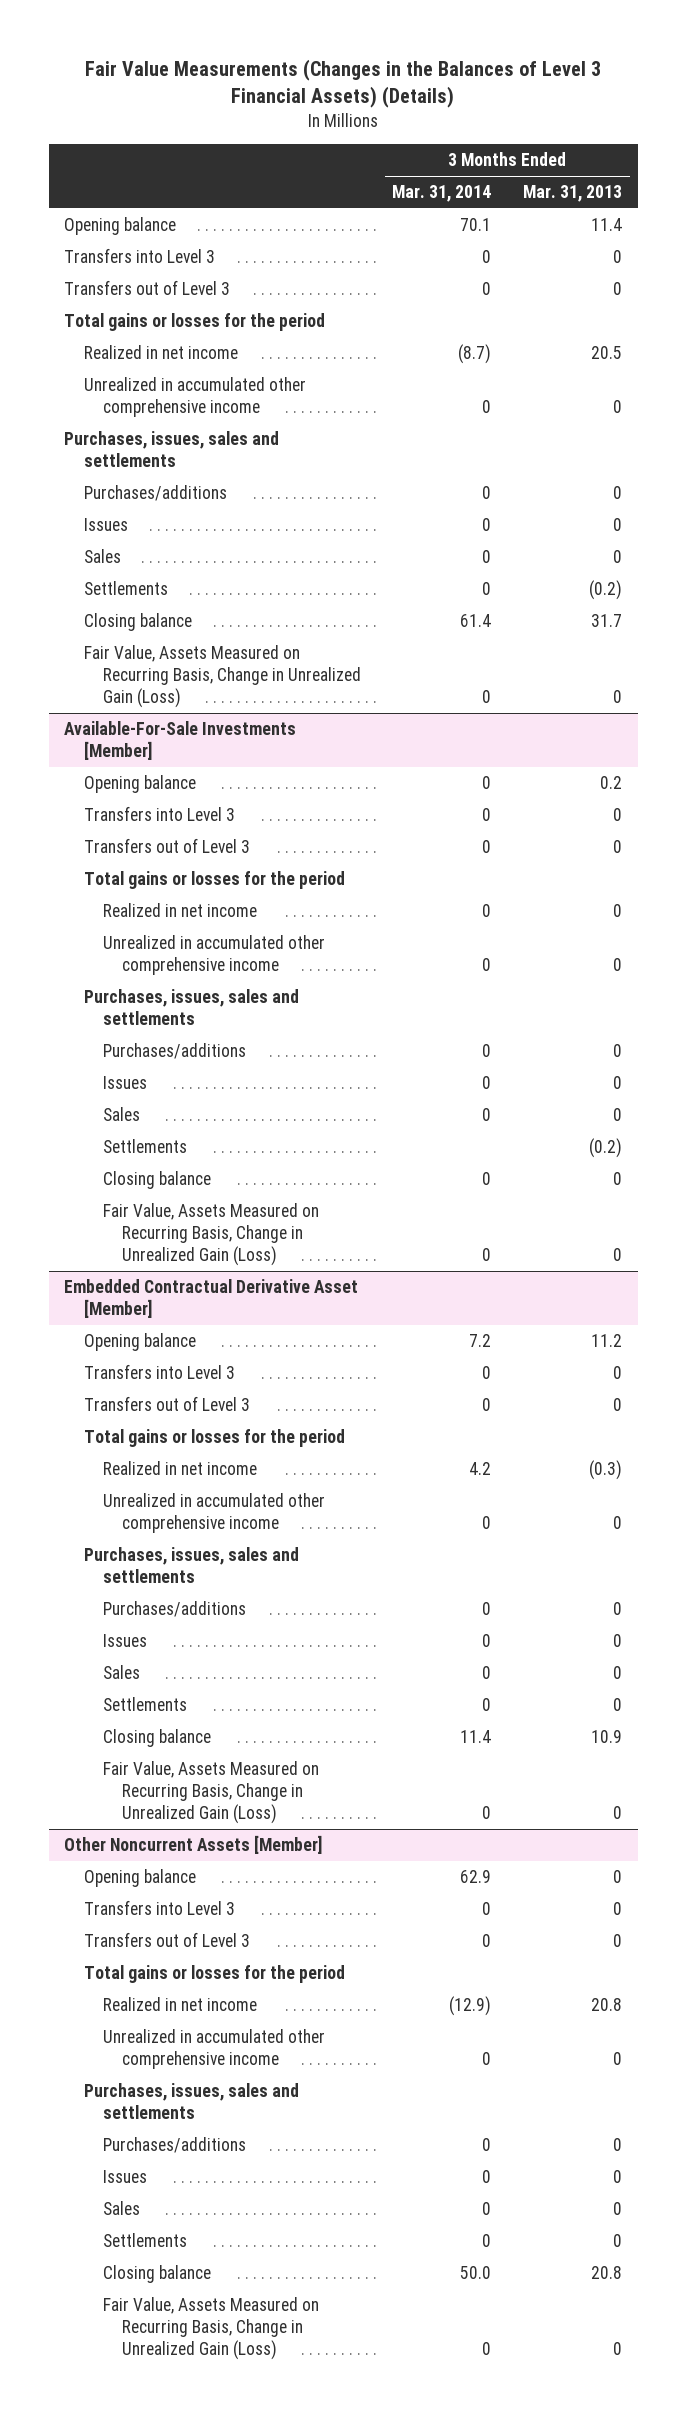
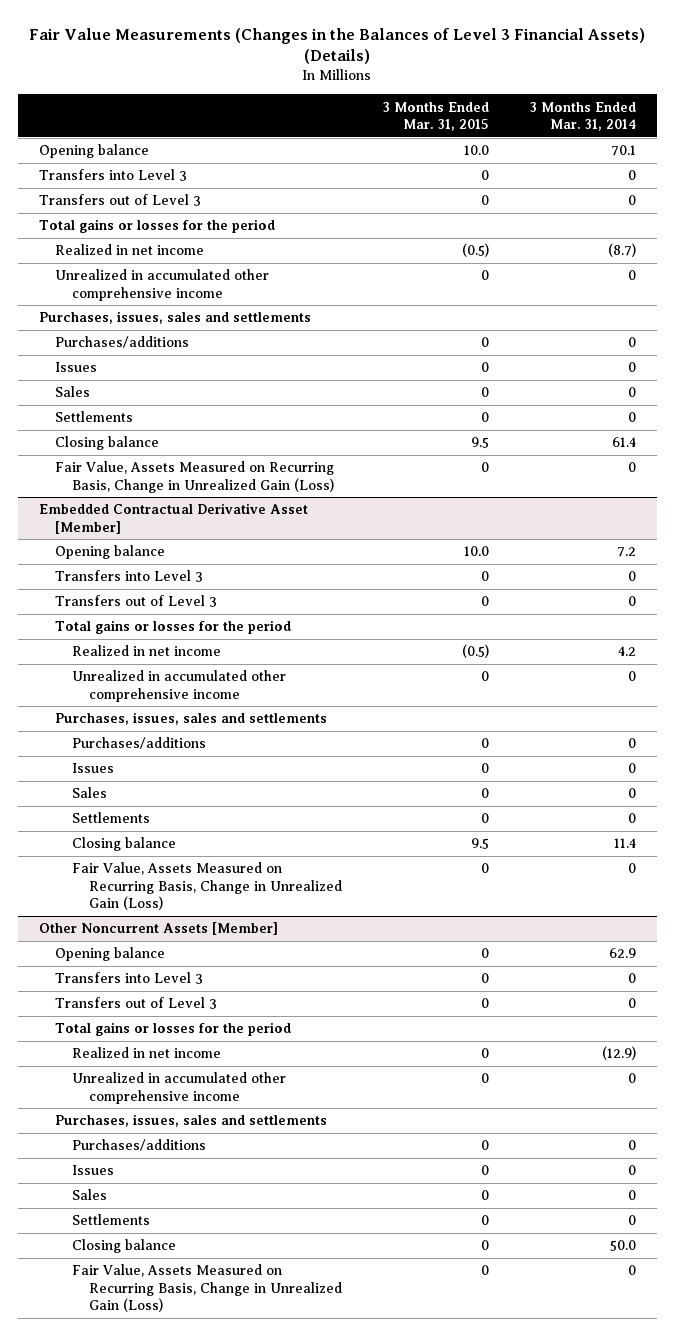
[522,185,622,203] Mar. 31, 2013 -> none
none -> [383,101,490,131] 3 Months Ended Mar. 31, 2015
[64,721,297,761] Available-For-Sale Investments [Member] -> none
[83,775,196,794] Opening balance -> none
[83,806,235,822] Transfers into Level 3 -> none
[83,838,250,854] Transfers out of Level 3 -> none
[83,871,345,890] Total gains or losses for the period -> none
[103,903,258,918] Realized in net income -> none
[103,935,326,976] Unrealized in accumulated other comprehensive income -> none
[83,989,299,1026] Purchases, issues, sales and settlements -> none
[103,1043,247,1060] Purchases/additions -> none
[103,1076,148,1090] Issues -> none
[103,1107,141,1122] Sales -> none
[103,1139,188,1154] Settlements -> none
[103,1171,212,1190] Closing balance -> none
[103,1203,320,1267] Fair Value, Assets Measured on Recurring Basis, Change in Unrealized Gain (Loss) -> none

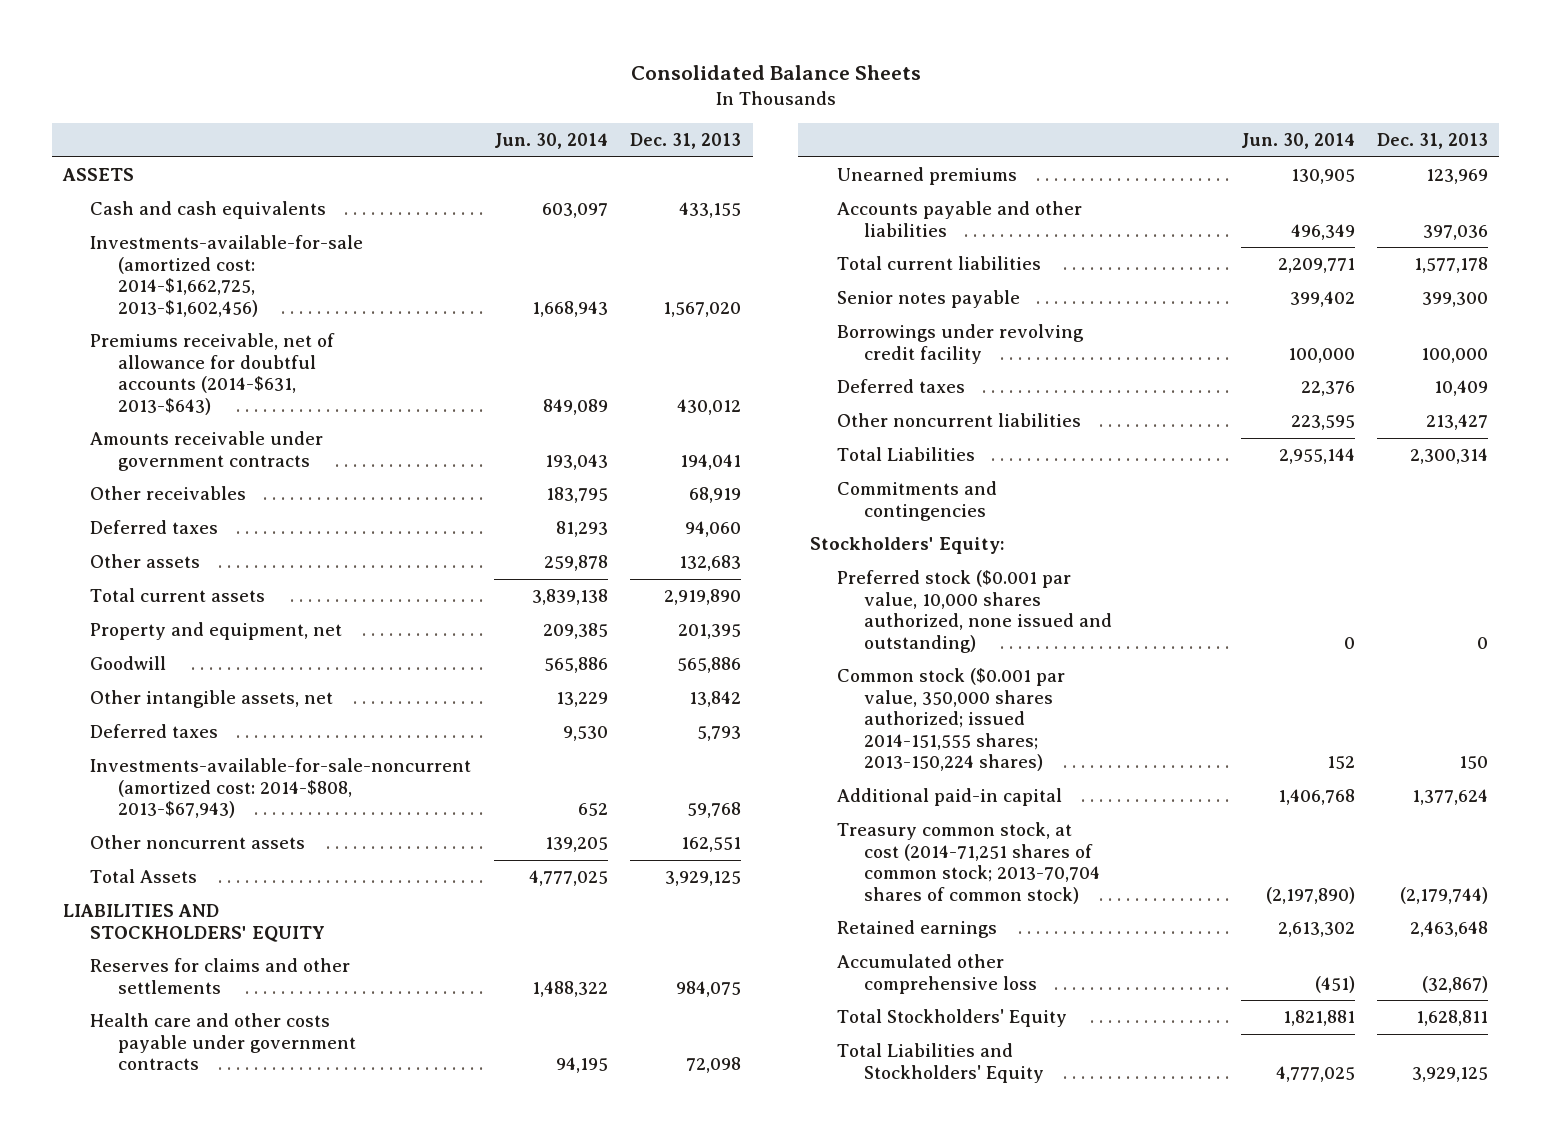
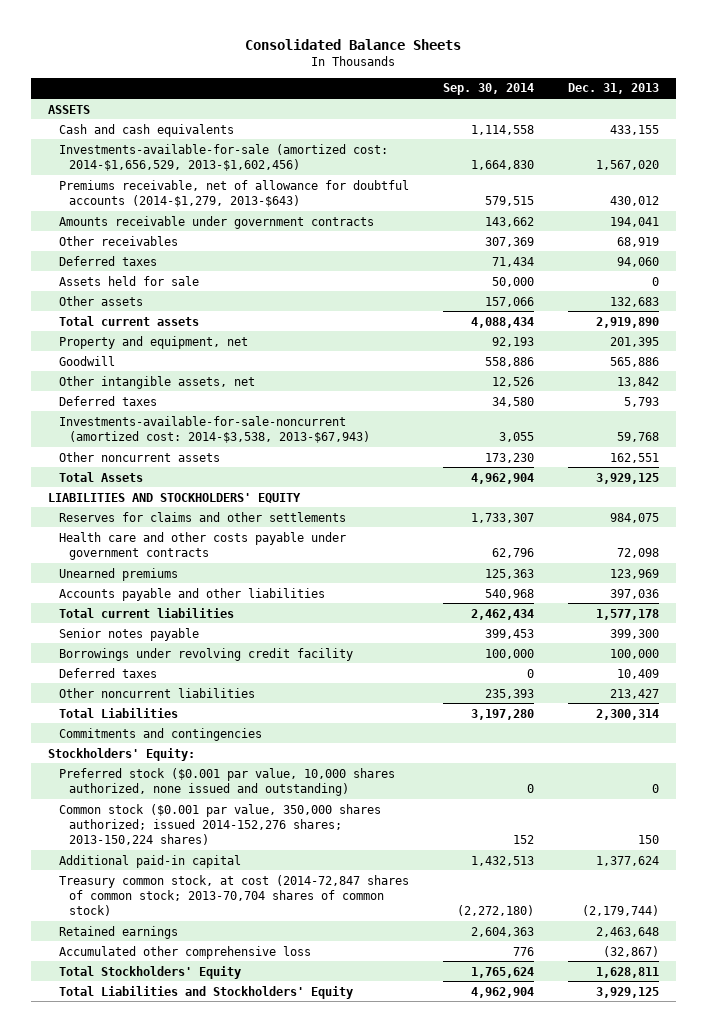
[493,133,608,150] Jun. 30, 2014 -> none
none -> [442,83,534,96] Sep. 30, 2014
[90,235,364,317] Investments-available-for-sale (amortized cost: 2014-$1,662,725, 2013-$1,602,456) -> [58,143,388,171] Investments-available-for-sale (amortized cost: 2014-$1,656,529, 2013-$1,602,456)
[90,333,336,415] Premiums receivable, net of allowance for doubtful accounts (2014-$631, 2013-$643) -> [58,179,409,207] Premiums receivable, net of allowance for doubtful accounts (2014-$1,279, 2013-$643)
none -> [58,275,199,286] Assets held for sale
[90,758,472,819] Investments-available-for-sale-noncurrent (amortized cost: 2014-$808, 2013-$67,943) -> [58,415,371,443] Investments-available-for-sale-noncurrent (amortized cost: 2014-$3,538, 2013-$67,943)
[837,668,1066,772] Common stock ($0.001 par value, 350,000 shares authorized; issued 2014-151,555 shares; 2013-150,224 shares) -> [58,803,381,845] Common stock ($0.001 par value, 350,000 shares authorized; issued 2014-152,276 shares; 2013-150,224 shares)
[837,822,1101,904] Treasury common stock, at cost (2014-71,251 shares of common stock; 2013-70,704 shares of common stock) -> [58,874,409,916] Treasury common stock, at cost (2014-72,847 shares of common stock; 2013-70,704 shares of common stock)

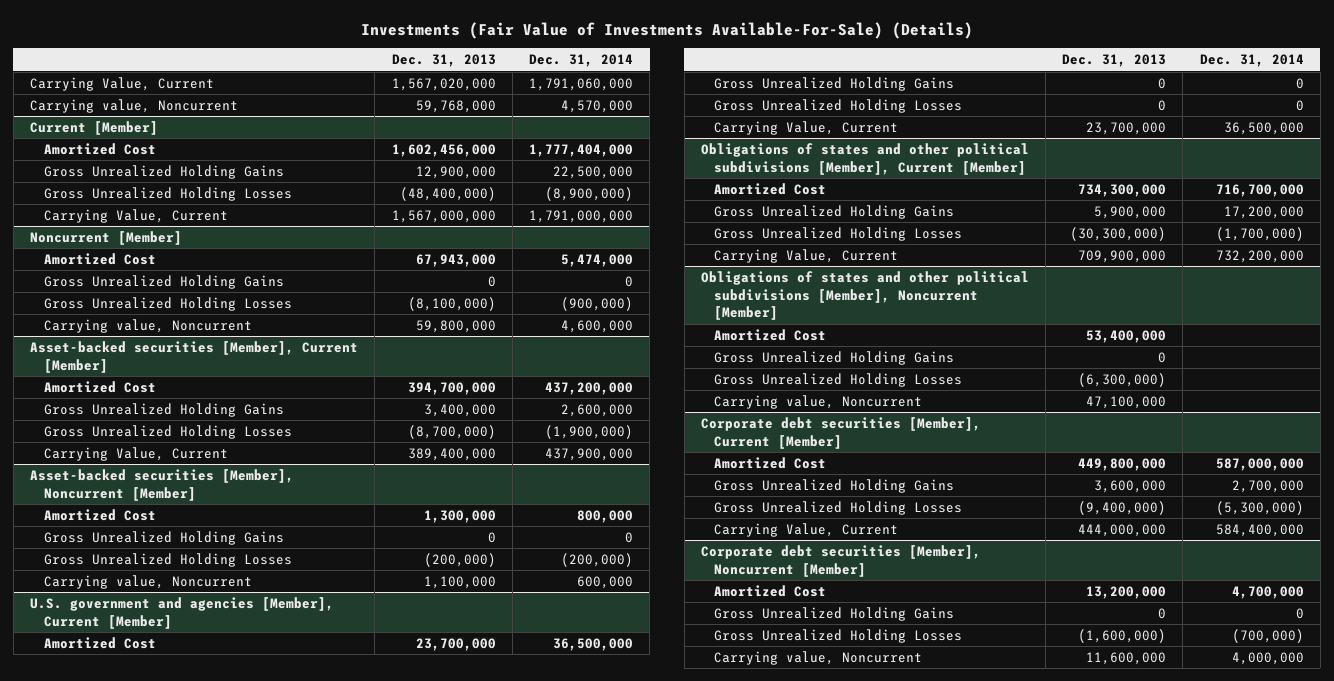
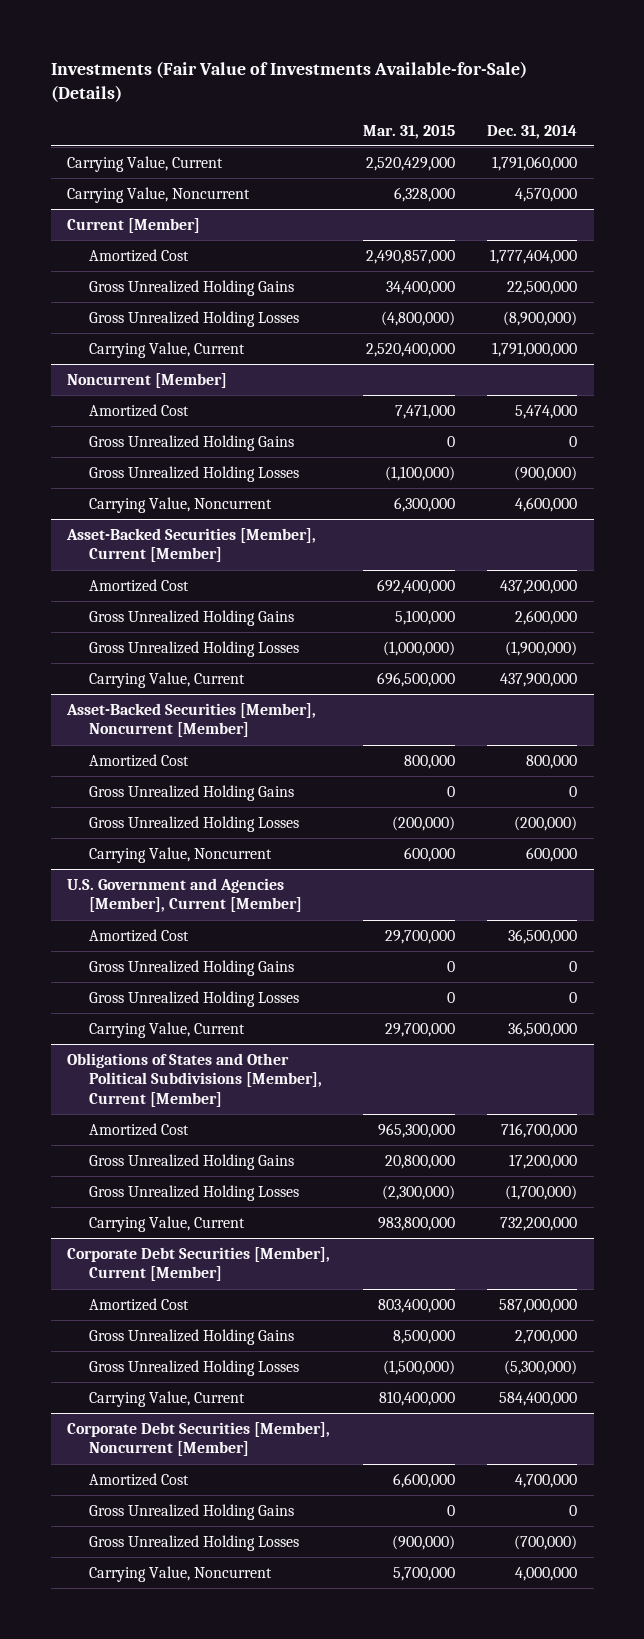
[360,21,973,39] Investments (Fair Value of Investments Available-For-Sale) (Details) -> [50,60,527,103] Investments (Fair Value of Investments Available-for-Sale) (Details)
[391,54,496,68] Dec. 31, 2013 -> none
none -> [362,124,455,139] Mar. 31, 2015
[30,98,239,113] Carrying value, Noncurrent -> [66,186,250,203] Carrying Value, Noncurrent
[43,318,252,333] Carrying value, Noncurrent -> [89,496,273,513] Carrying Value, Noncurrent
[30,340,359,373] Asset-backed securities [Member], Current [Member] -> [65,527,316,563] Asset-Backed Securities [Member], Current [Member]
[30,468,295,501] Asset-backed securities [Member], Noncurrent [Member] -> [65,702,316,738] Asset-Backed Securities [Member], Noncurrent [Member]
[43,574,252,589] Carrying value, Noncurrent -> [89,846,273,863] Carrying Value, Noncurrent
[30,596,335,629] U.S. government and agencies [Member], Current [Member] -> [66,877,303,913] U.S. Government and Agencies [Member], Current [Member]
[700,142,1029,175] Obligations of states and other political subdivisions [Member], Current [Member] -> [66,1052,323,1107] Obligations of States and Other Political Subdivisions [Member], Current [Member]
[700,270,1029,321] Obligations of states and other political subdivisions [Member], Noncurrent [Member] -> none
[714,328,827,341] Amortized Cost -> none
[714,350,955,365] Gross Unrealized Holding Gains -> none
[714,372,963,387] Gross Unrealized Holding Losses -> none
[714,394,923,409] Carrying value, Noncurrent -> none
[700,416,981,449] Corporate debt securities [Member], Current [Member] -> [66,1246,330,1282] Corporate Debt Securities [Member], Current [Member]
[700,544,981,577] Corporate debt securities [Member], Noncurrent [Member] -> [66,1421,330,1457] Corporate Debt Securities [Member], Noncurrent [Member]
[714,650,923,665] Carrying value, Noncurrent -> [89,1565,273,1582] Carrying Value, Noncurrent

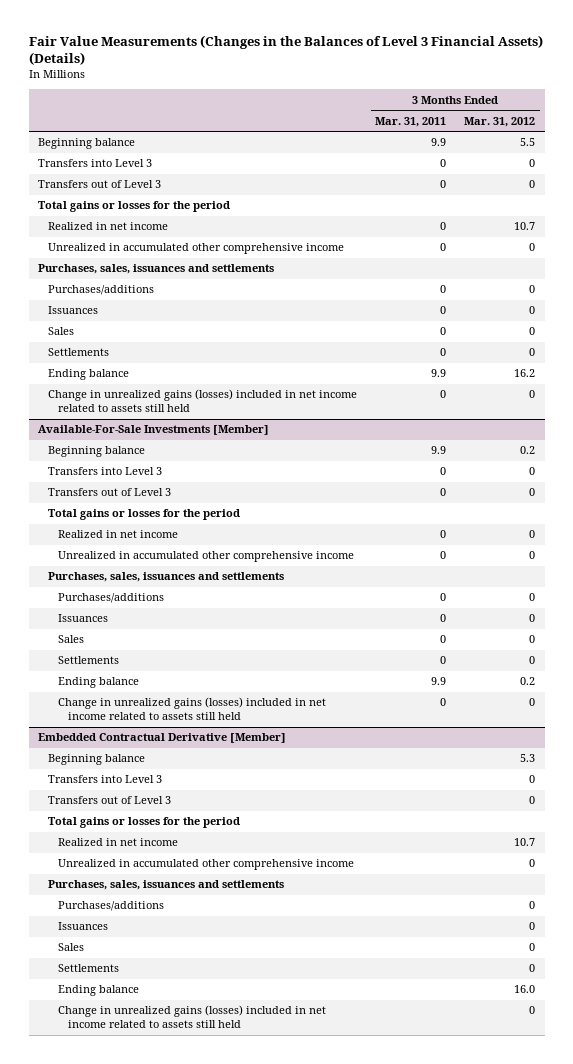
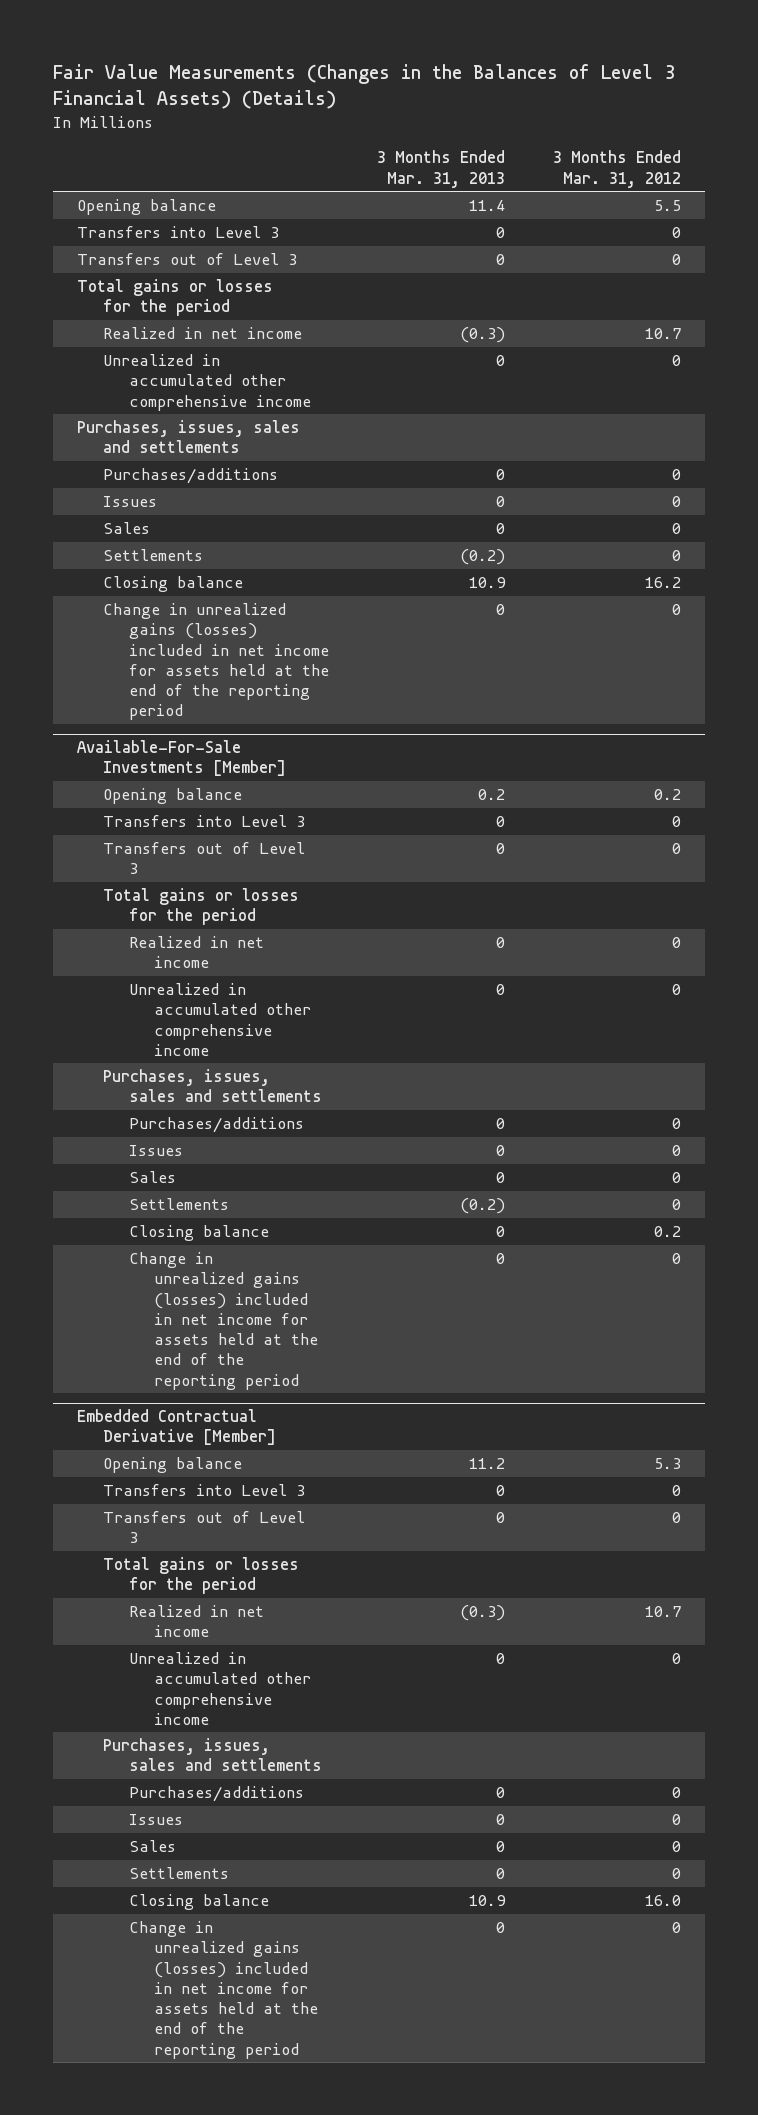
[375,116,447,127] Mar. 31, 2011 -> none
none -> [376,150,505,188] 3 Months Ended Mar. 31, 2013
[37,138,135,150] Beginning balance -> [77,199,217,216] Opening balance
[37,264,274,275] Purchases, sales, issuances and settlements -> [77,420,301,454] Purchases, issues, sales and settlements
[47,306,98,315] Issuances -> [102,496,157,508] Issues
[47,369,129,381] Ending balance -> [102,576,243,593] Closing balance
[47,389,357,413] Change in unrealized gains (losses) included in net income related to assets still held -> [102,603,329,721] Change in unrealized gains (losses) included in net income for assets held at the end of the reporting period
[47,446,145,458] Beginning balance -> [102,788,242,805] Opening balance
[47,572,284,583] Purchases, sales, issuances and settlements -> [102,1069,322,1103] Purchases, issues, sales and settlements
[57,614,108,623] Issuances -> [128,1145,183,1157] Issues
[57,677,139,689] Ending balance -> [128,1225,269,1242] Closing balance
[57,697,326,721] Change in unrealized gains (losses) included in net income related to assets still held -> [128,1252,319,1390] Change in unrealized gains (losses) included in net income for assets held at the end of the reporting period
[47,754,145,766] Beginning balance -> [102,1457,242,1474] Opening balance
[47,880,284,891] Purchases, sales, issuances and settlements -> [102,1738,322,1772] Purchases, issues, sales and settlements
[57,922,108,931] Issuances -> [128,1814,183,1826] Issues
[57,985,139,997] Ending balance -> [128,1894,269,1911] Closing balance
[57,1005,326,1029] Change in unrealized gains (losses) included in net income related to assets still held -> [128,1921,319,2059] Change in unrealized gains (losses) included in net income for assets held at the end of the reporting period

